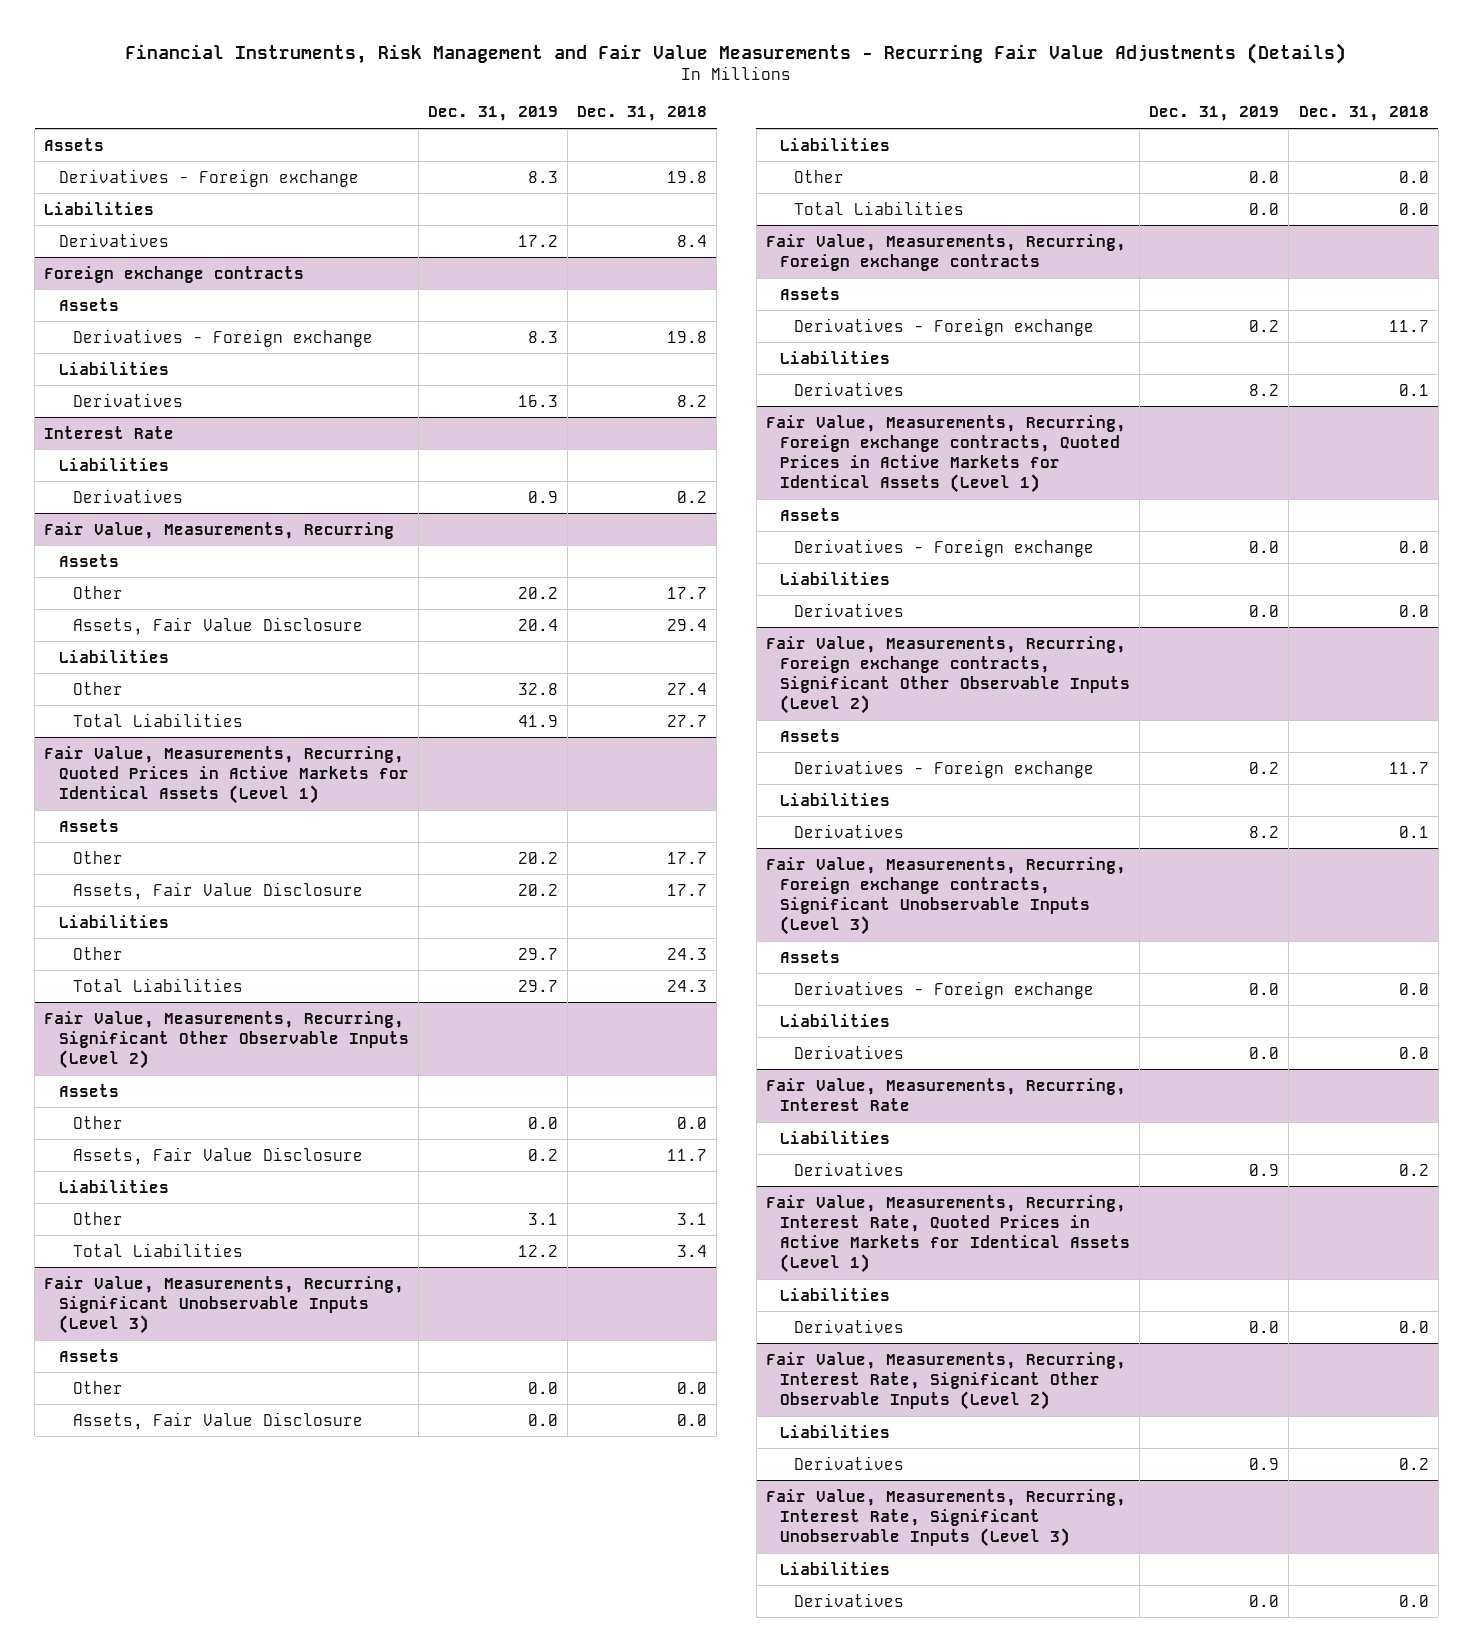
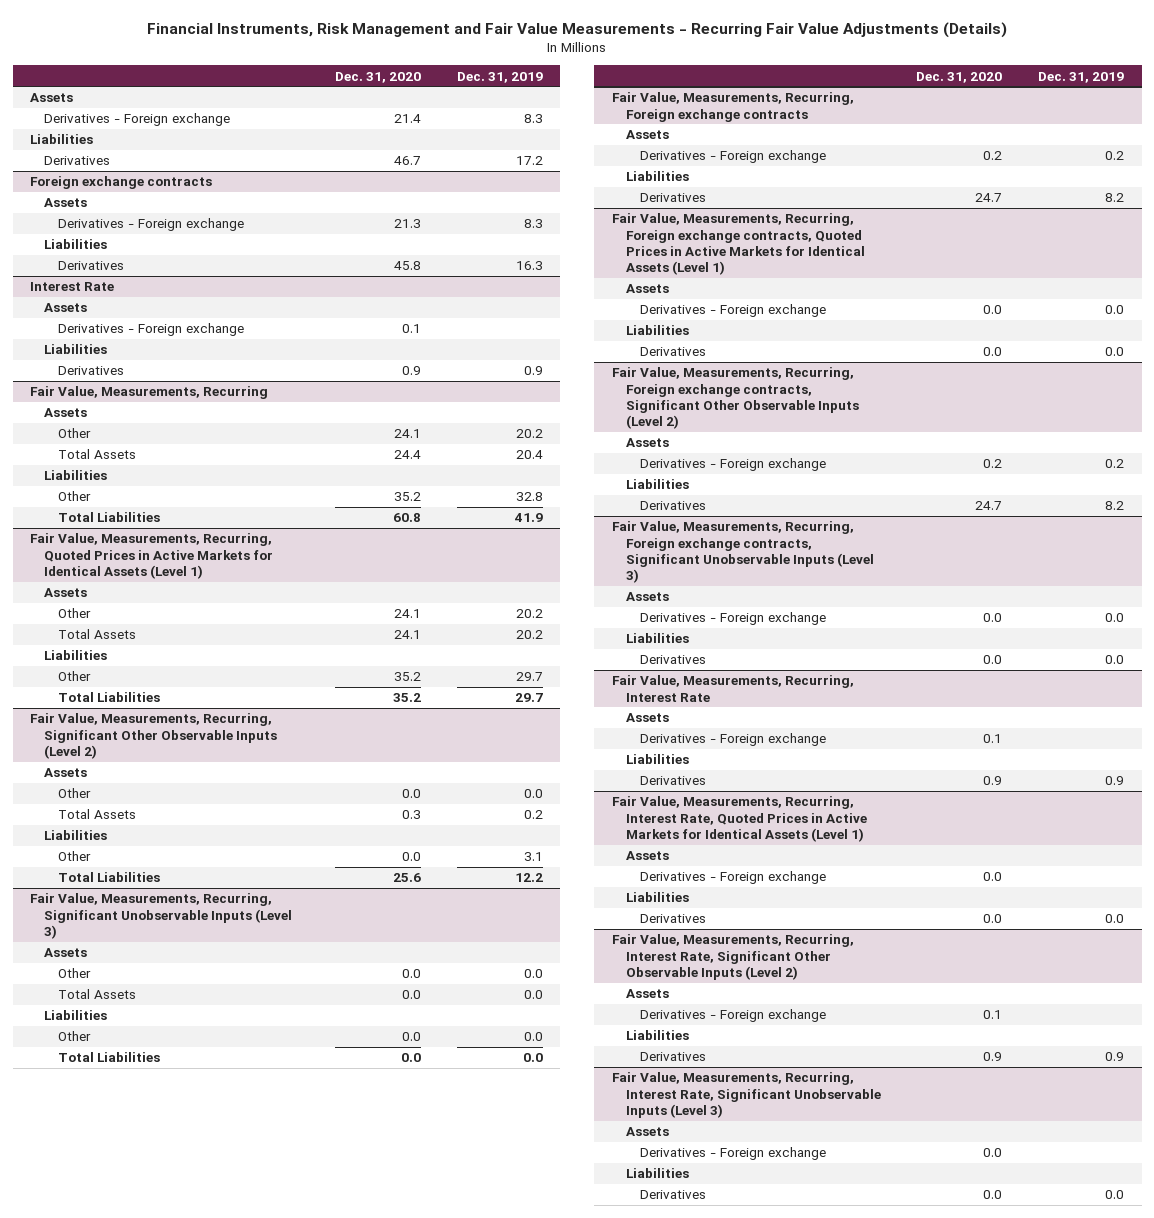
[577,106,708,122] Dec. 31, 2018 -> none
none -> [334,71,421,83] Dec. 31, 2020
none -> [44,303,88,313] Assets
none -> [58,323,245,337] Derivatives - Foreign exchange
[72,616,363,635] Assets, Fair Value Disclosure -> [58,449,137,460] Total Assets
[72,881,363,900] Assets, Fair Value Disclosure -> [58,629,137,640] Total Assets
[72,1146,363,1165] Assets, Fair Value Disclosure -> [58,809,137,820] Total Assets
[72,1411,363,1430] Assets, Fair Value Disclosure -> [58,989,137,1000] Total Assets
none -> [625,713,669,723] Assets
none -> [639,733,826,747] Derivatives - Foreign exchange
none -> [625,851,669,861] Assets
none -> [639,871,826,885] Derivatives - Foreign exchange
none -> [625,989,669,999] Assets
none -> [639,1009,826,1023] Derivatives - Foreign exchange
none -> [625,1127,669,1137] Assets
none -> [639,1147,826,1161] Derivatives - Foreign exchange

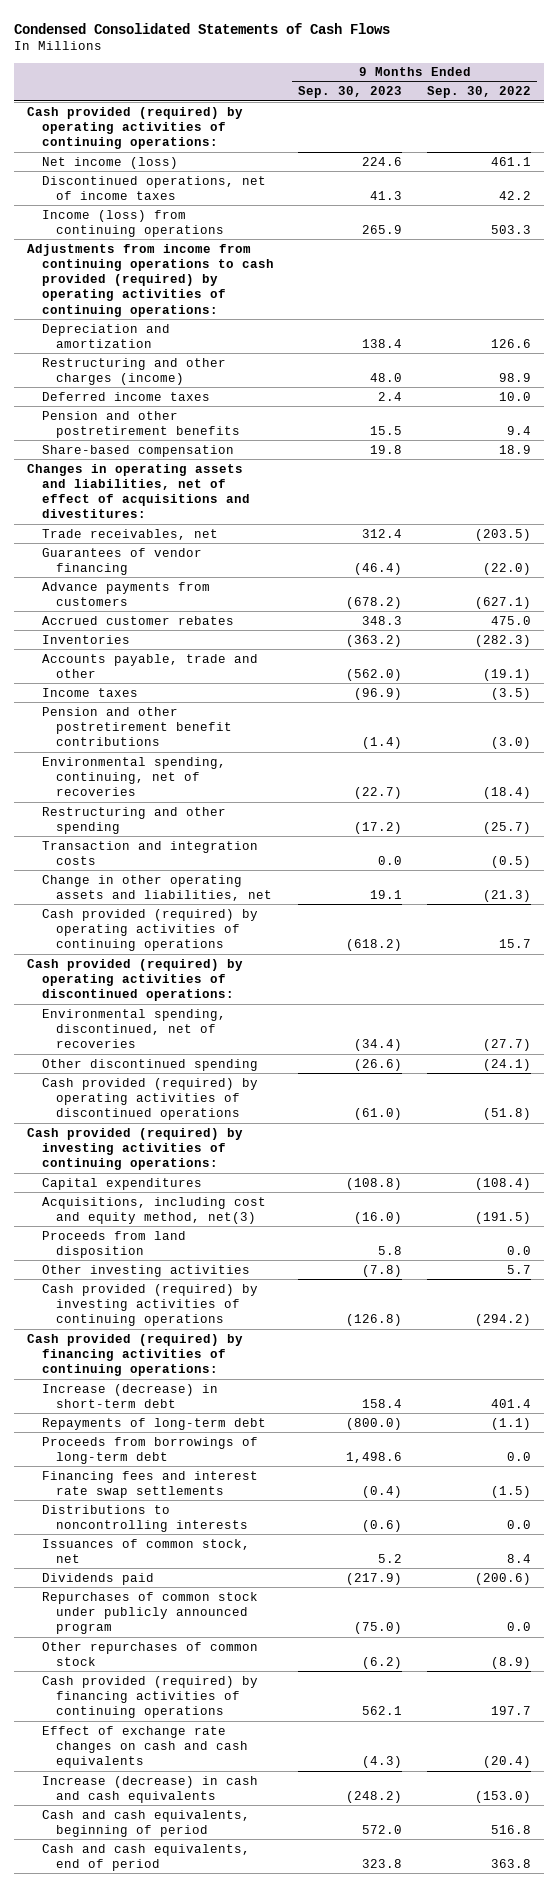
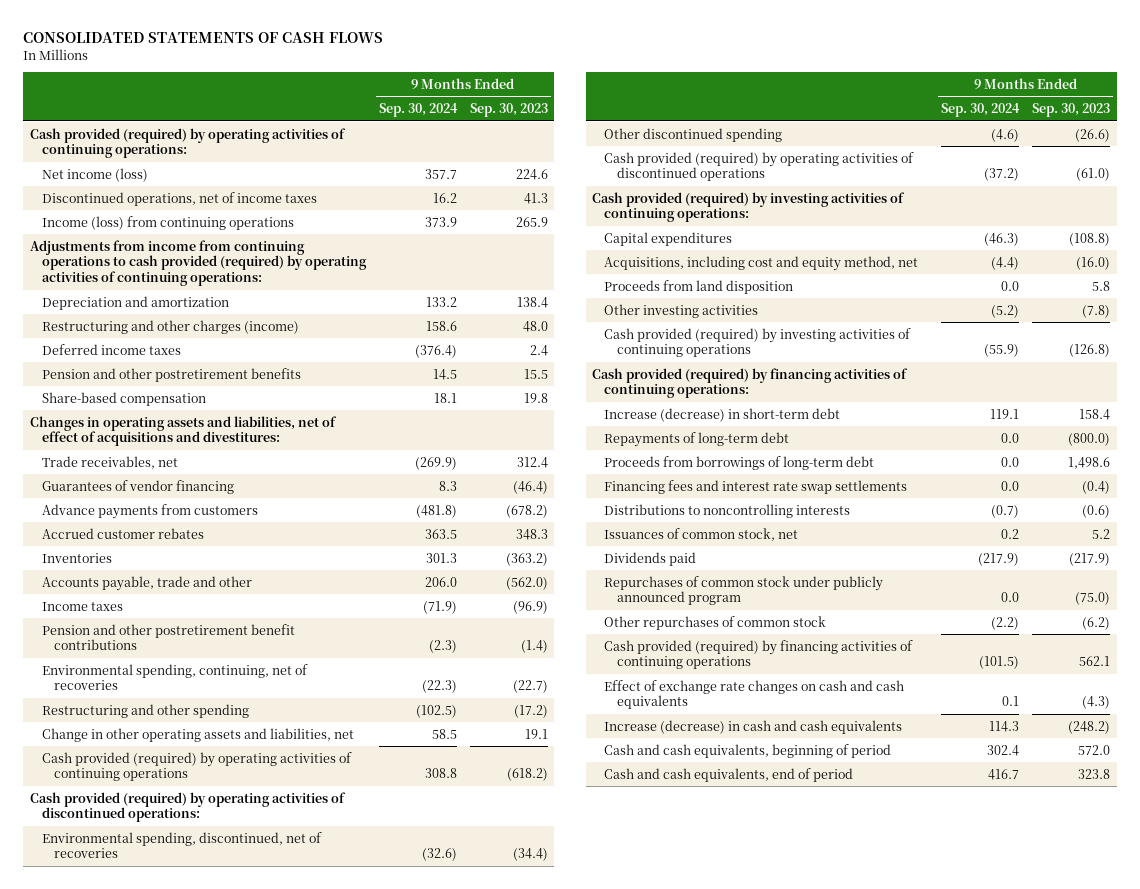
[14,22,391,34] Condensed Consolidated Statements of Cash Flows -> [23,31,384,43] CONSOLIDATED STATEMENTS OF CASH FLOWS
[427,86,532,99] Sep. 30, 2022 -> none
none -> [378,103,458,118] Sep. 30, 2024
[41,840,258,865] Transaction and integration costs -> none
[41,1196,266,1224] Acquisitions, including cost and equity method, net(3) -> [604,255,919,271] Acquisitions, including cost and equity method, net

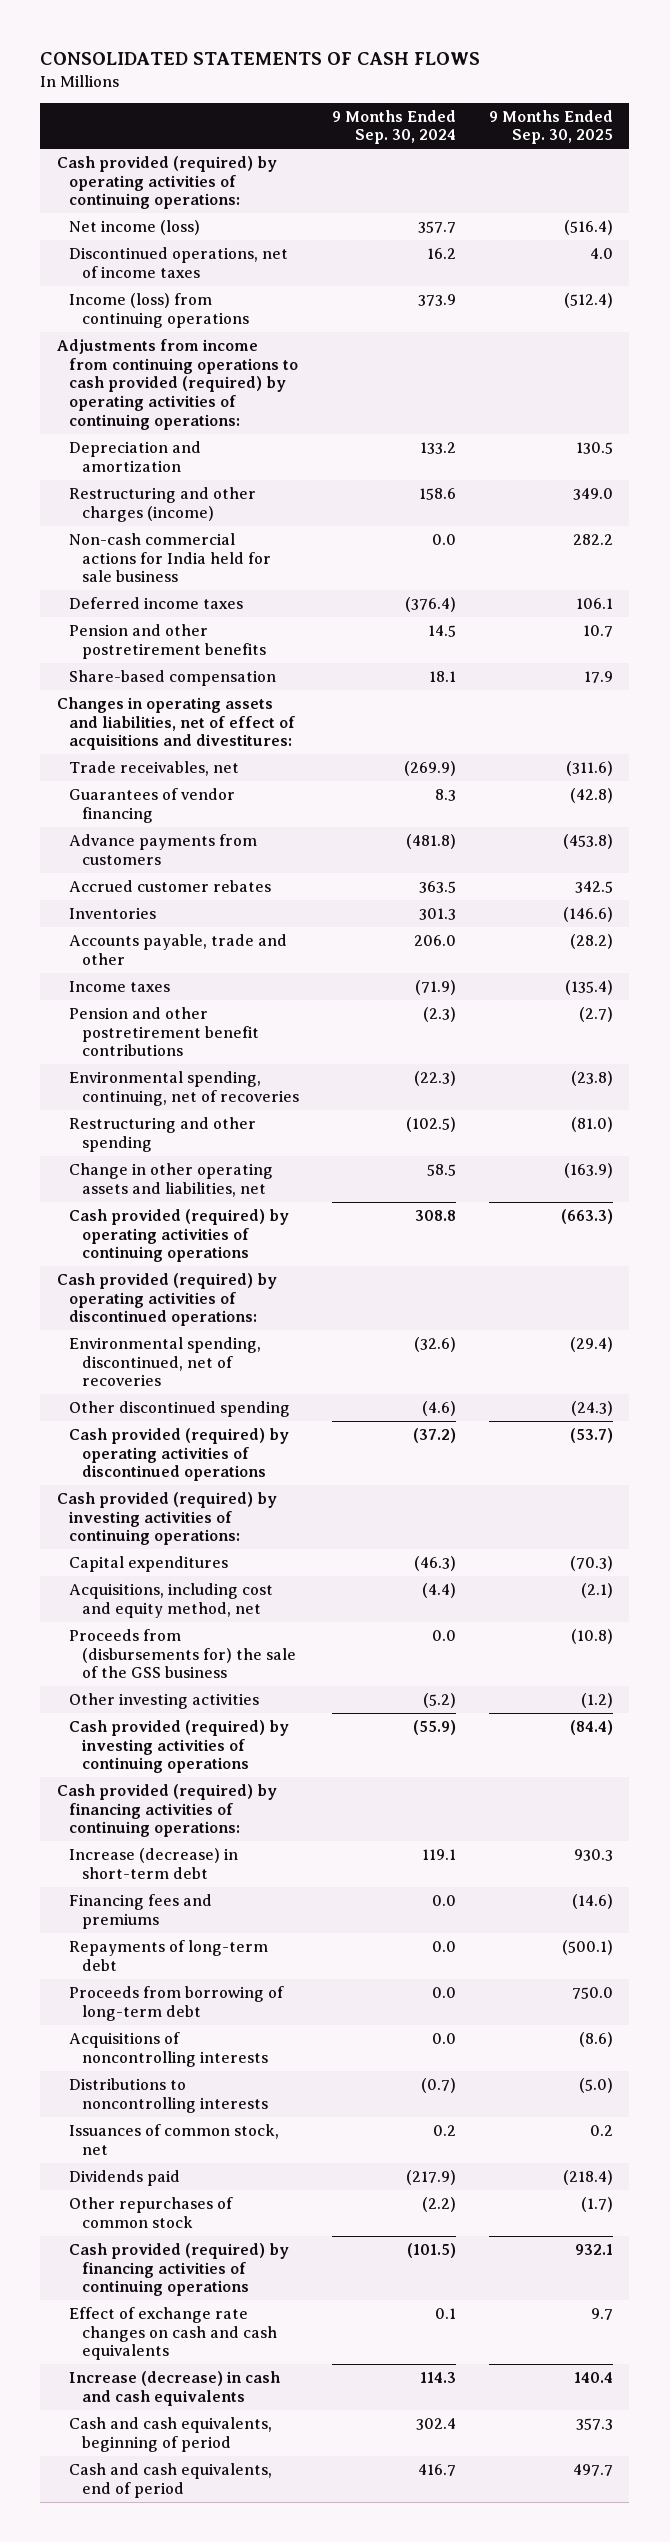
[469,103,548,118] Sep. 30, 2023 -> none
none -> [488,109,613,145] 9 Months Ended Sep. 30, 2025
none -> [69,533,272,583] Non-cash commercial actions for India held for sale business
[604,279,794,294] Proceeds from land disposition -> none
none -> [69,1629,297,1679] Proceeds from (disbursements for) the sale of the GSS business
none -> [69,1894,213,1929] Financing fees and premiums
[604,479,908,494] Financing fees and interest rate swap settlements -> none
[604,455,875,470] Proceeds from borrowings of long-term debt -> [69,1986,285,2021] Proceeds from borrowing of long-term debt
none -> [69,2032,269,2067] Acquisitions of noncontrolling interests
[604,575,884,606] Repurchases of common stock under publicly announced program -> none

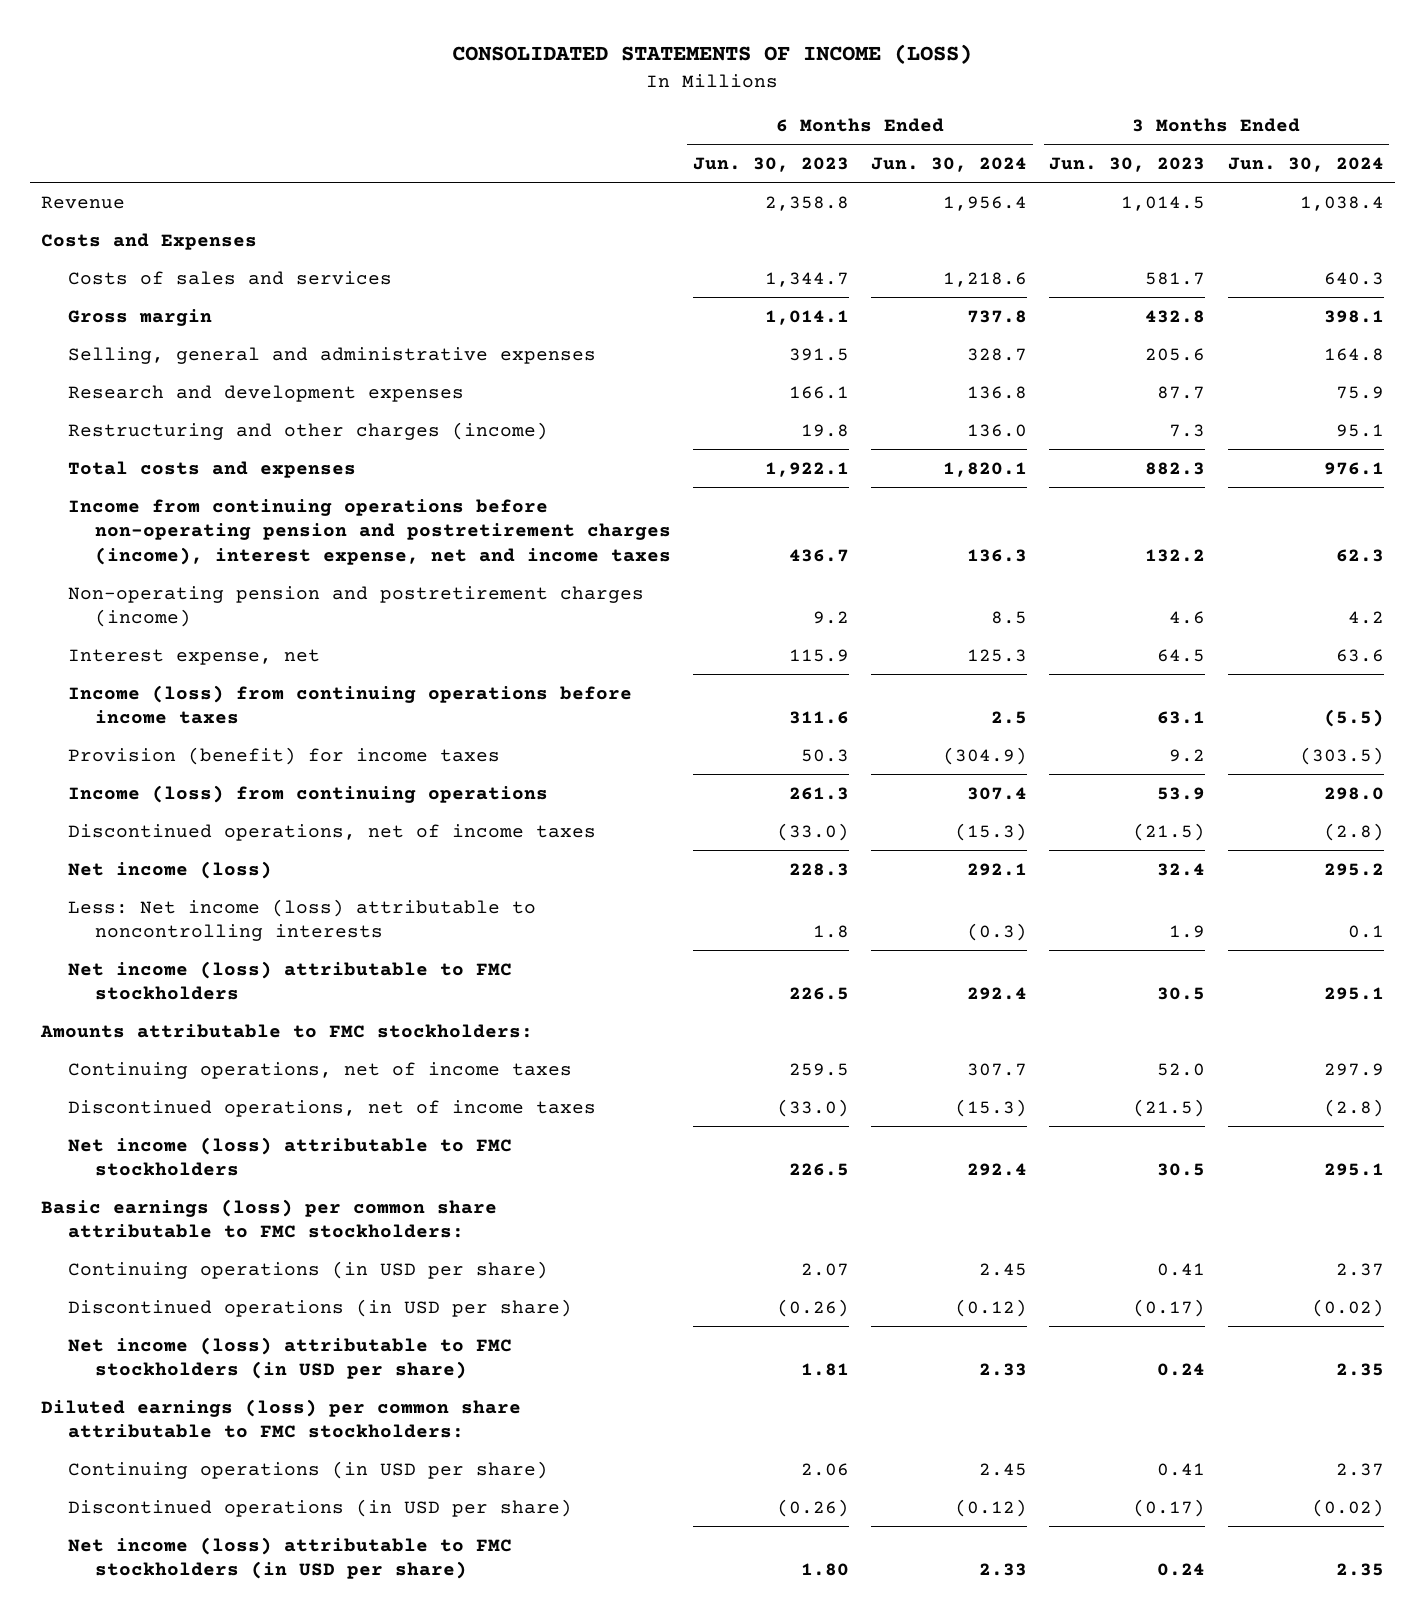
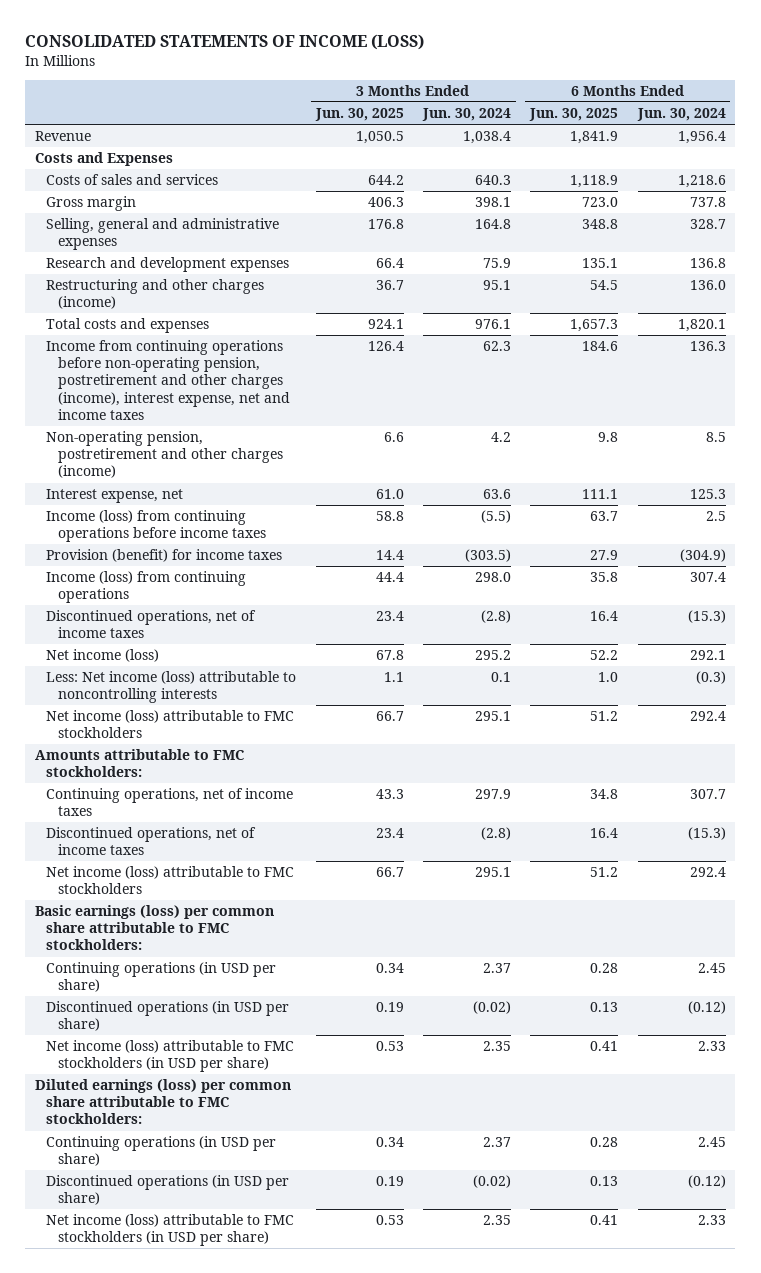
[693,156,850,172] Jun. 30, 2023 -> none
[1049,156,1206,172] Jun. 30, 2023 -> none
none -> [314,108,404,122] Jun. 30, 2025
none -> [529,108,619,122] Jun. 30, 2025
[67,498,671,565] Income from continuing operations before non-operating pension and postretirement charges (income), interest expense, net and income taxes -> [46,340,290,420] Income from continuing operations before non-operating pension, postretirement and other charges (income), interest expense, net and income taxes
[67,585,644,628] Non-operating pension and postretirement charges (income) -> [46,431,283,479] Non-operating pension, postretirement and other charges (income)

